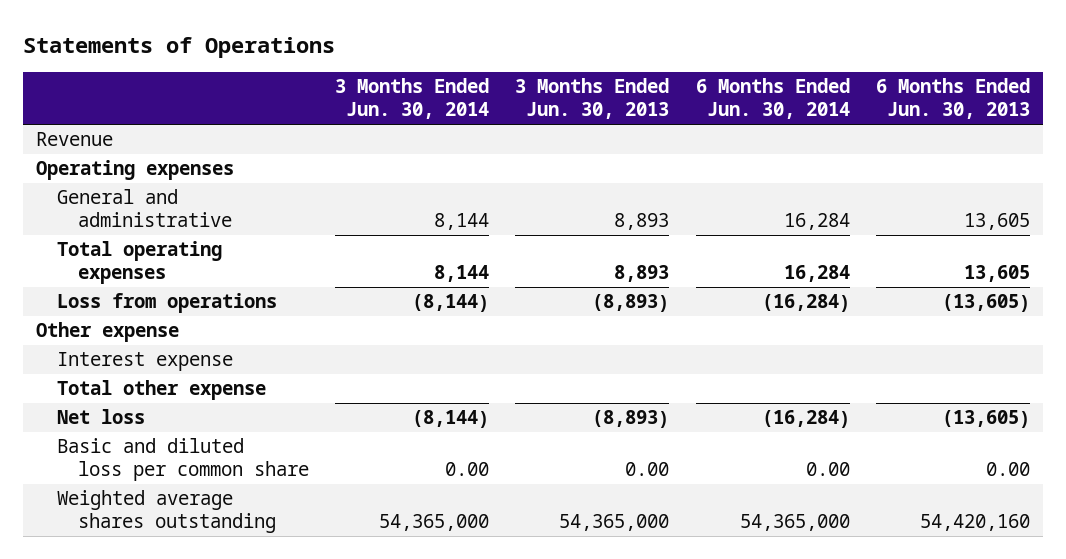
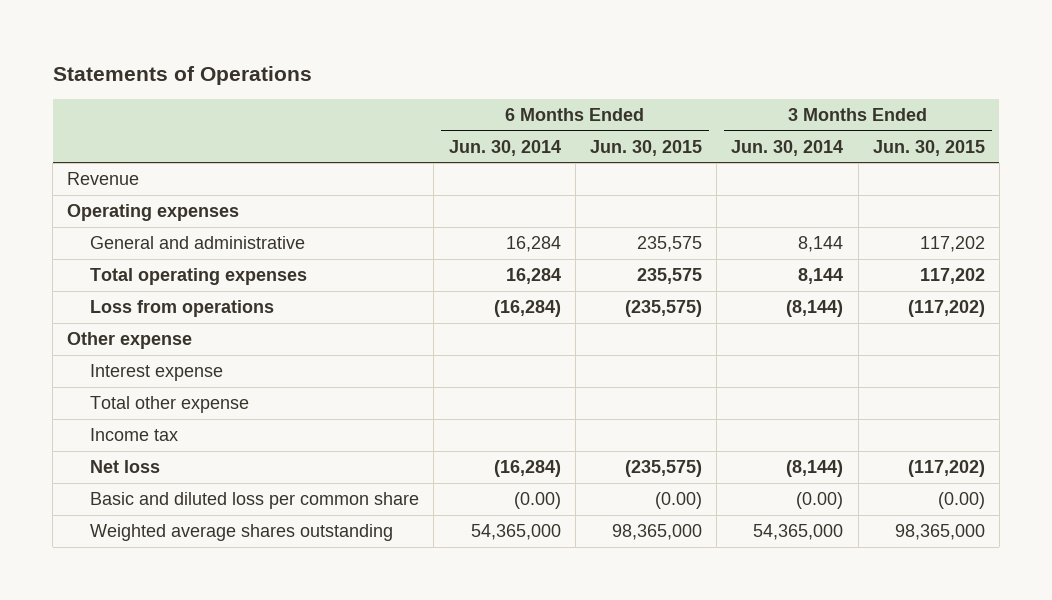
[515,78,670,120] 3 Months Ended Jun. 30, 2013 -> none
[876,78,1031,120] 6 Months Ended Jun. 30, 2013 -> none
none -> [589,139,702,156] Jun. 30, 2015
none -> [872,139,985,156] Jun. 30, 2015
none -> [90,428,179,442] Income tax
[445,462,490,477] 0.00 -> [796,492,844,510] (0.00)
[805,462,850,477] 0.00 -> [513,492,561,510] (0.00)

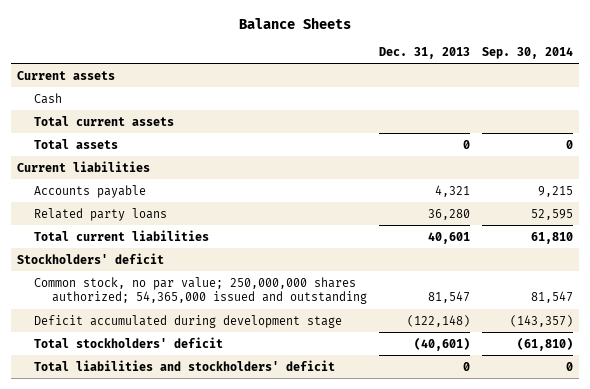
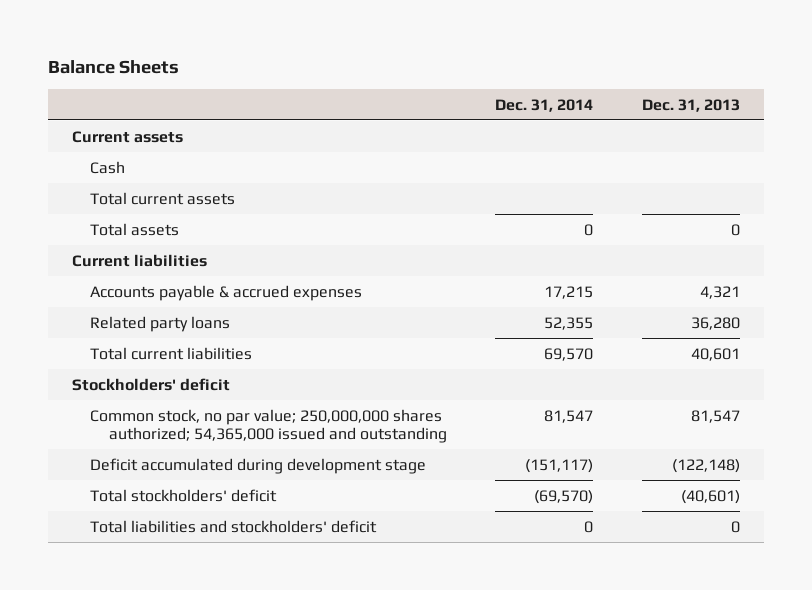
[482,46,574,59] Sep. 30, 2014 -> none
none -> [495,98,594,112] Dec. 31, 2014
[34,184,147,198] Accounts payable -> [90,284,363,301] Accounts payable & accrued expenses

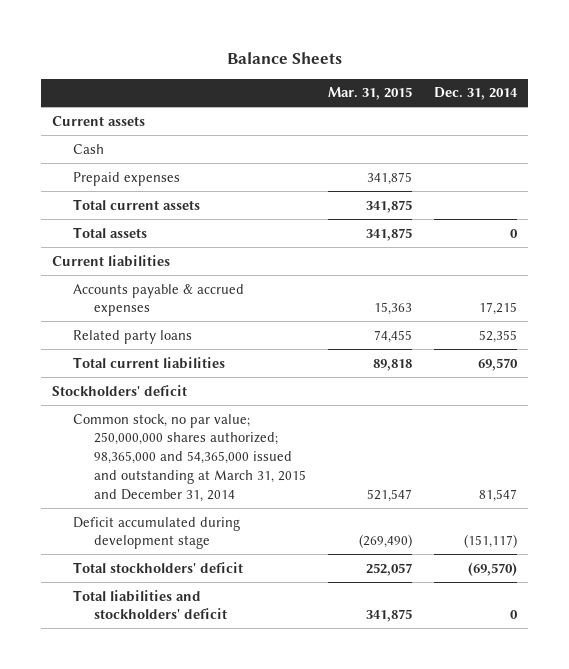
[641,98,740,112] Dec. 31, 2013 -> none
none -> [327,87,412,101] Mar. 31, 2015
none -> [73,171,181,186] Prepaid expenses
[90,408,447,444] Common stock, no par value; 250,000,000 shares authorized; 54,365,000 issued and outstanding -> [73,413,306,502] Common stock, no par value; 250,000,000 shares authorized; 98,365,000 and 54,365,000 issued and outstanding at March 31, 2015 and December 31, 2014

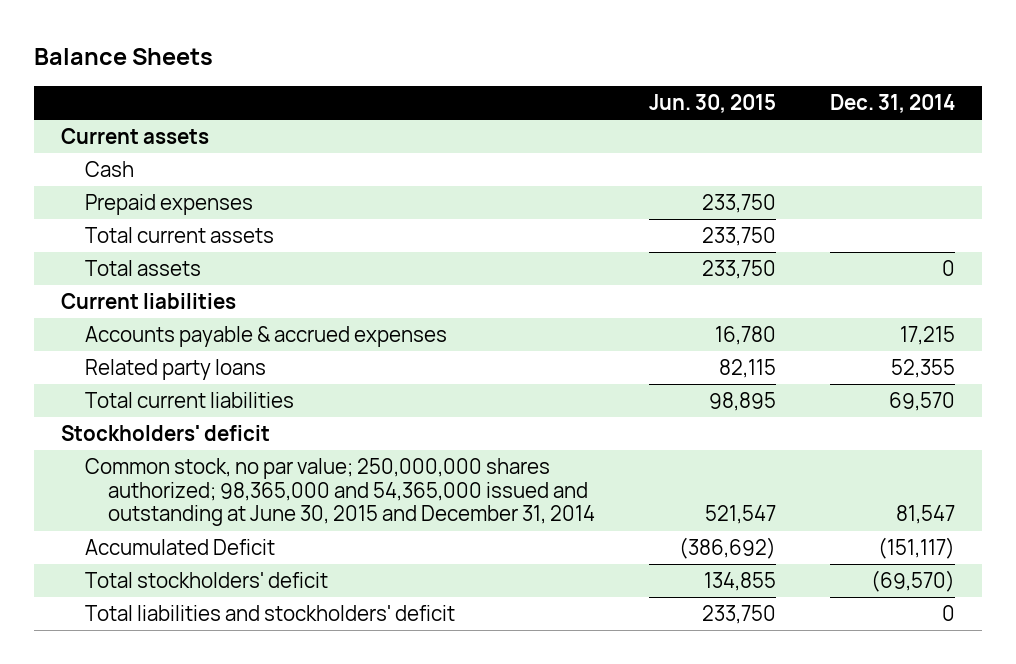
[327,87,412,101] Mar. 31, 2015 -> none
none -> [649,94,777,114] Jun. 30, 2015
[73,413,306,502] Common stock, no par value; 250,000,000 shares authorized; 98,365,000 and 54,365,000 issued and outstanding at March 31, 2015 and December 31, 2014 -> [84,458,596,527] Common stock, no par value; 250,000,000 shares authorized; 98,365,000 and 54,365,000 issued and outstanding at June 30, 2015 and December 31, 2014
[73,516,241,550] Deficit accumulated during development stage -> [84,539,275,556] Accumulated Deficit

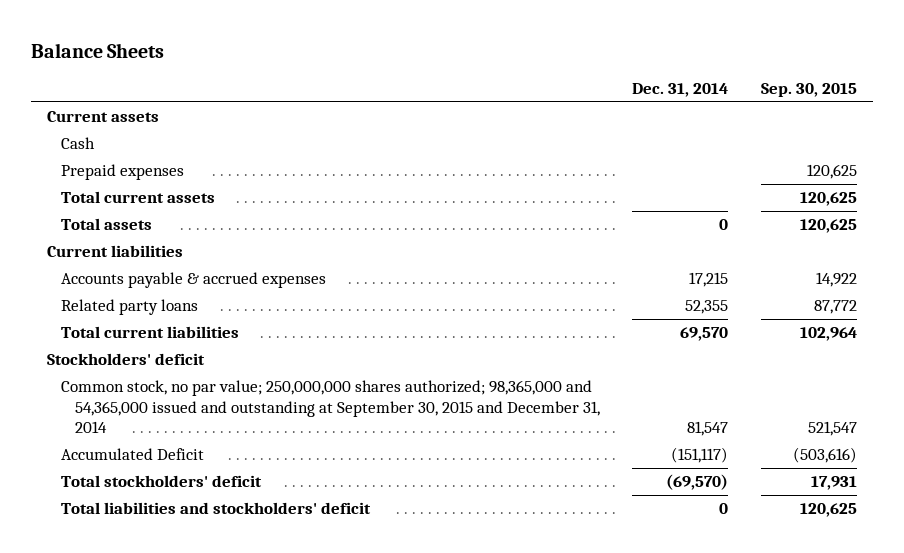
[649,94,777,114] Jun. 30, 2015 -> none
none -> [760,82,857,97] Sep. 30, 2015
[84,458,596,527] Common stock, no par value; 250,000,000 shares authorized; 98,365,000 and 54,365,000 issued and outstanding at June 30, 2015 and December 31, 2014 -> [61,380,601,433] Common stock, no par value; 250,000,000 shares authorized; 98,365,000 and 54,365,000 issued and outstanding at September 30, 2015 and December 31, 2014

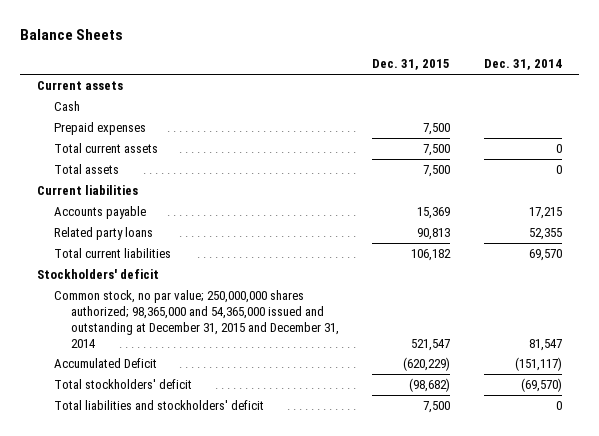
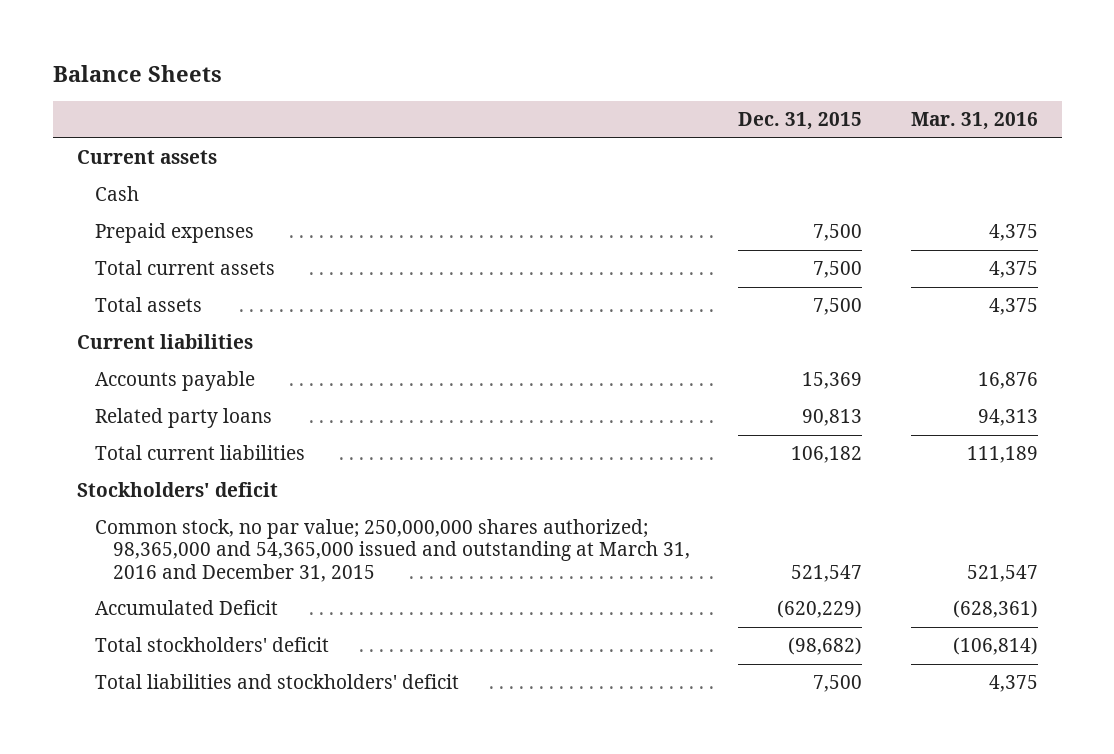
[484,59,563,71] Dec. 31, 2014 -> none
none -> [910,112,1038,131] Mar. 31, 2016
[53,289,339,348] Common stock, no par value; 250,000,000 shares authorized; 98,365,000 and 54,365,000 issued and outstanding at December 31, 2015 and December 31, 2014 -> [94,519,690,582] Common stock, no par value; 250,000,000 shares authorized; 98,365,000 and 54,365,000 issued and outstanding at March 31, 2016 and December 31, 2015

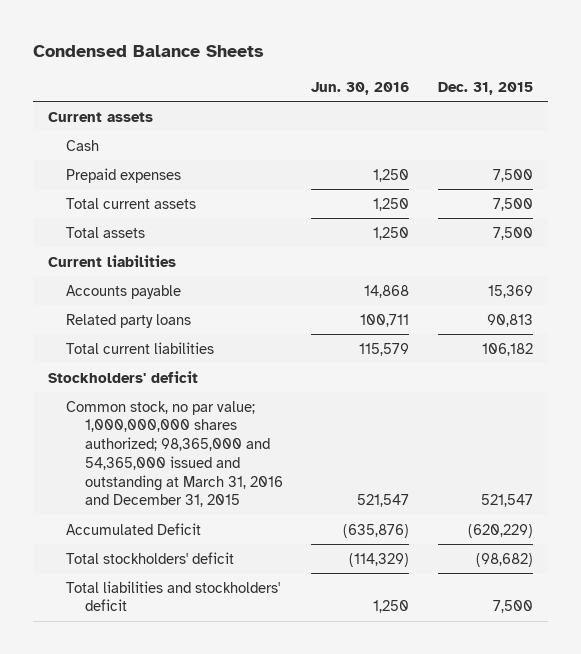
[52,65,222,83] Balance Sheets -> [33,44,265,57] Condensed Balance Sheets
[910,112,1038,131] Mar. 31, 2016 -> none
none -> [311,81,410,95] Jun. 30, 2016
[94,519,690,582] Common stock, no par value; 250,000,000 shares authorized; 98,365,000 and 54,365,000 issued and outstanding at March 31, 2016 and December 31, 2015 -> [66,400,283,508] Common stock, no par value; 1,000,000,000 shares authorized; 98,365,000 and 54,365,000 issued and outstanding at March 31, 2016 and December 31, 2015

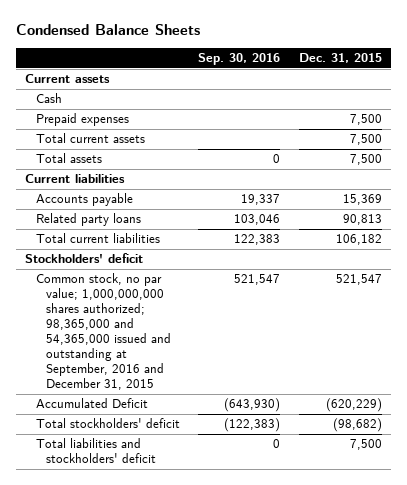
[311,81,410,95] Jun. 30, 2016 -> none
none -> [198,53,281,66] Sep. 30, 2016
[66,400,283,508] Common stock, no par value; 1,000,000,000 shares authorized; 98,365,000 and 54,365,000 issued and outstanding at March 31, 2016 and December 31, 2015 -> [35,273,171,391] Common stock, no par value; 1,000,000,000 shares authorized; 98,365,000 and 54,365,000 issued and outstanding at September, 2016 and December 31, 2015

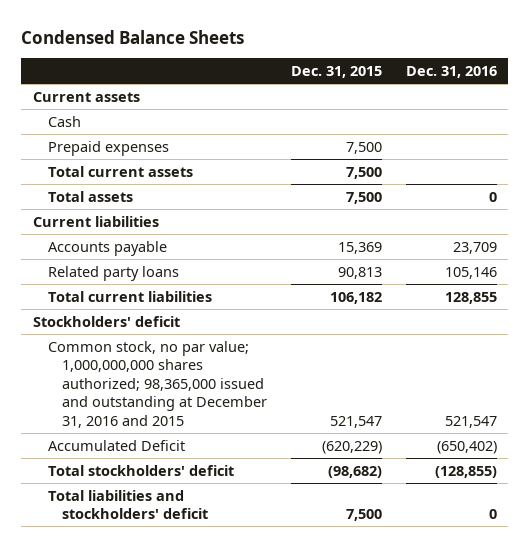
[198,53,281,66] Sep. 30, 2016 -> none
none -> [405,66,497,79] Dec. 31, 2016
[35,273,171,391] Common stock, no par value; 1,000,000,000 shares authorized; 98,365,000 and 54,365,000 issued and outstanding at September, 2016 and December 31, 2015 -> [47,340,268,428] Common stock, no par value; 1,000,000,000 shares authorized; 98,365,000 issued and outstanding at December 31, 2016 and 2015

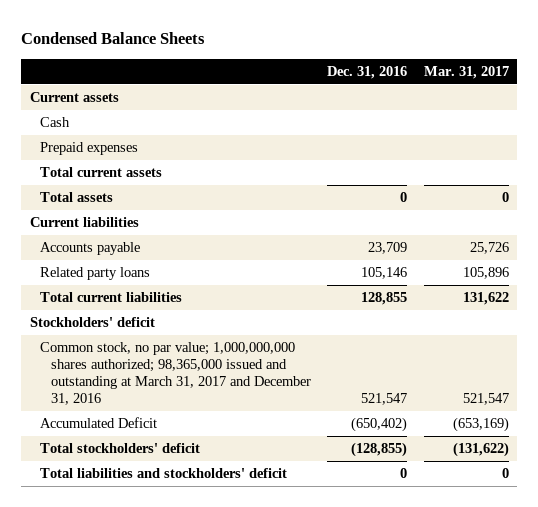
[290,66,382,79] Dec. 31, 2015 -> none
none -> [423,65,509,79] Mar. 31, 2017
[47,340,268,428] Common stock, no par value; 1,000,000,000 shares authorized; 98,365,000 issued and outstanding at December 31, 2016 and 2015 -> [40,342,312,406] Common stock, no par value; 1,000,000,000 shares authorized; 98,365,000 issued and outstanding at March 31, 2017 and December 31, 2016

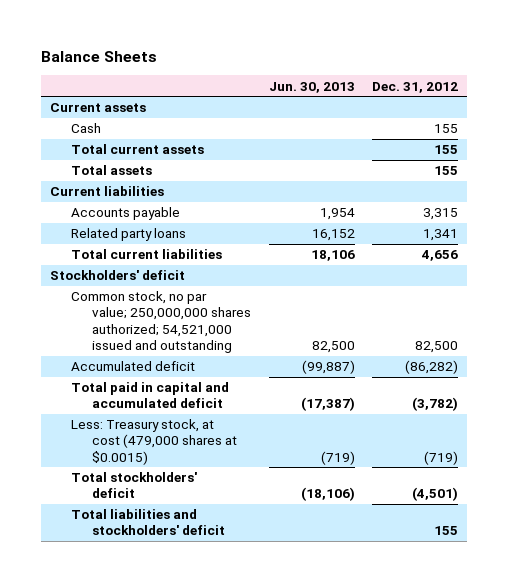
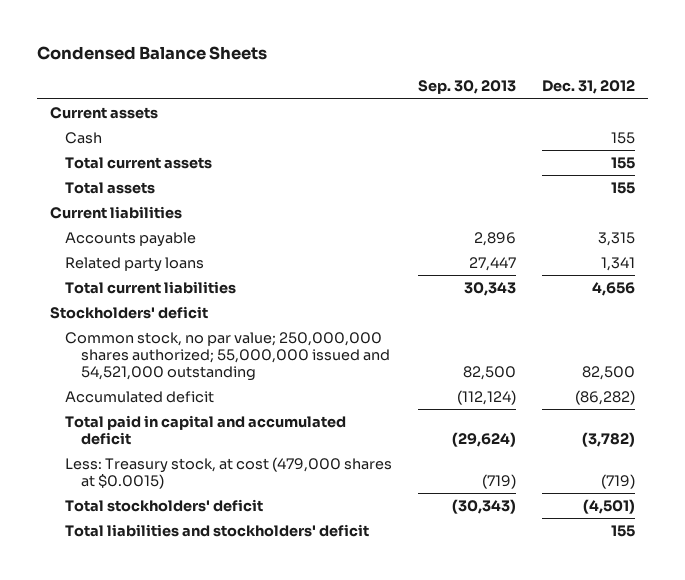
[41,51,158,63] Balance Sheets -> [36,45,267,60] Condensed Balance Sheets
[268,81,355,93] Jun. 30, 2013 -> none
none -> [418,80,517,95] Sep. 30, 2013
[71,291,252,353] Common stock, no par value; 250,000,000 shares authorized; 54,521,000 issued and outstanding -> [65,331,390,382] Common stock, no par value; 250,000,000 shares authorized; 55,000,000 issued and 54,521,000 outstanding

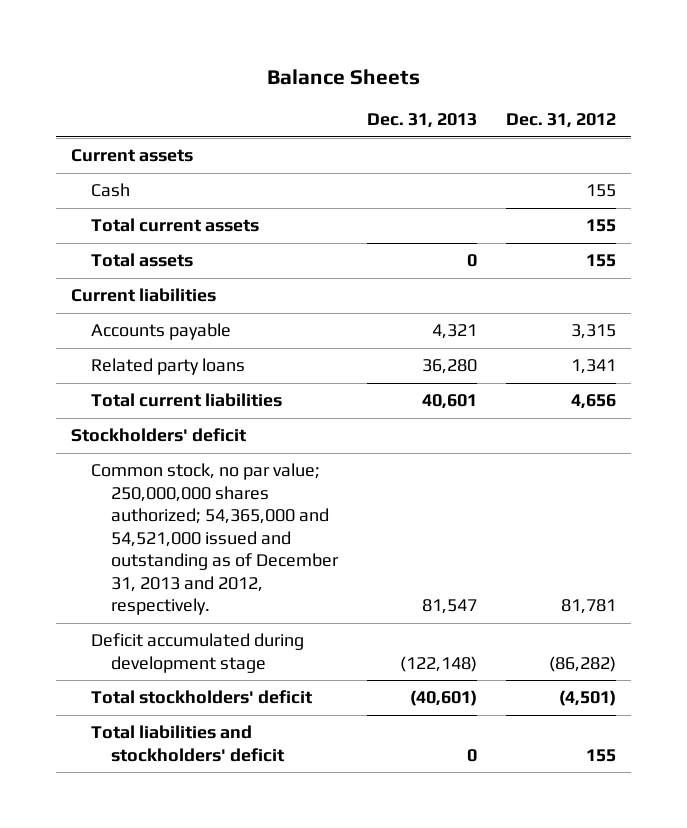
[36,45,267,60] Condensed Balance Sheets -> [266,69,420,86] Balance Sheets
[418,80,517,95] Sep. 30, 2013 -> none
none -> [367,113,478,129] Dec. 31, 2013
[65,414,347,445] Total paid in capital and accumulated deficit -> none
[65,456,393,489] Less: Treasury stock, at cost (479,000 shares at $0.0015) -> none
[65,331,390,382] Common stock, no par value; 250,000,000 shares authorized; 55,000,000 issued and 54,521,000 outstanding -> [90,463,340,616] Common stock, no par value; 250,000,000 shares authorized; 54,365,000 and 54,521,000 issued and outstanding as of December 31, 2013 and 2012, respectively.
[582,366,636,381] 82,500 -> [561,599,617,615] 81,781
[65,390,215,403] Accumulated deficit -> [90,633,304,673] Deficit accumulated during development stage

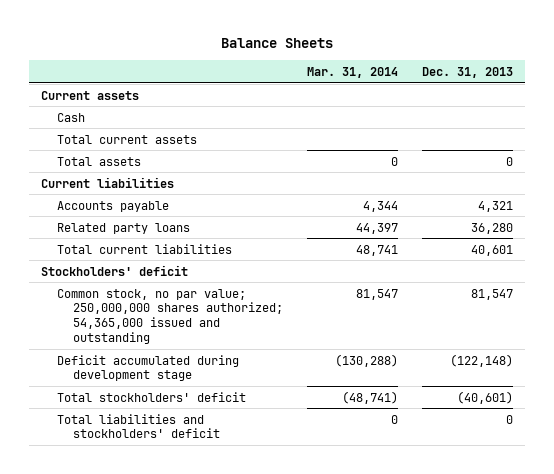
[506,113,617,129] Dec. 31, 2012 -> none
none -> [307,67,399,79] Mar. 31, 2014
[90,463,340,616] Common stock, no par value; 250,000,000 shares authorized; 54,365,000 and 54,521,000 issued and outstanding as of December 31, 2013 and 2012, respectively. -> [57,288,284,344] Common stock, no par value; 250,000,000 shares authorized; 54,365,000 issued and outstanding

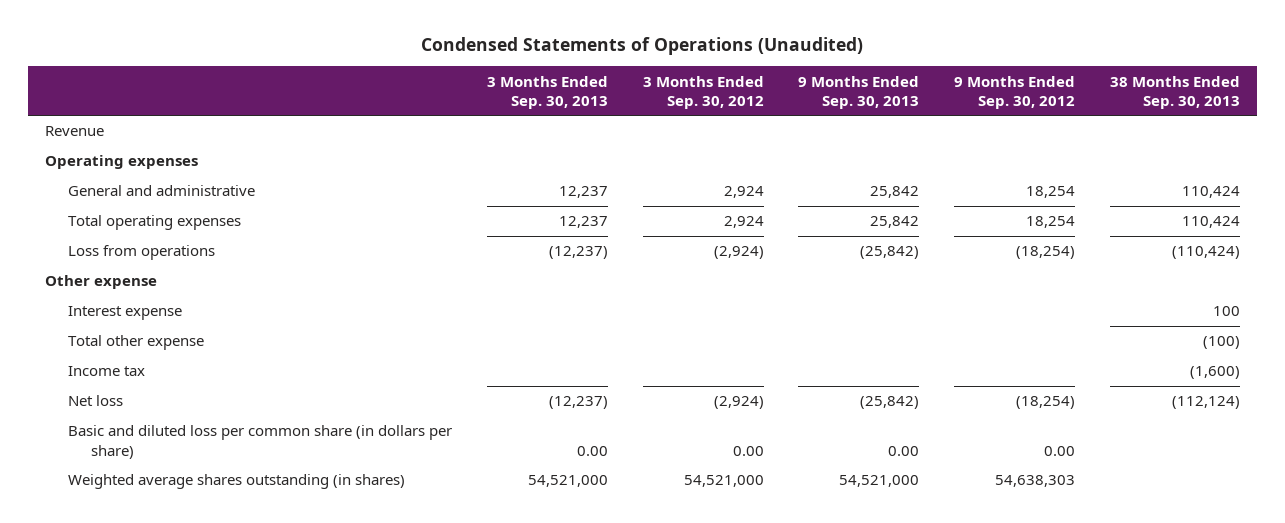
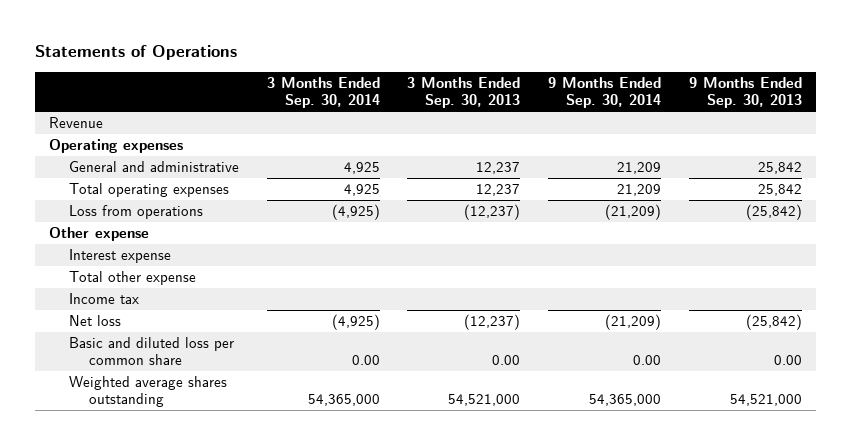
[421,37,864,56] Condensed Statements of Operations (Unaudited) -> [35,45,238,61] Statements of Operations
[642,75,764,109] 3 Months Ended Sep. 30, 2012 -> none
[953,75,1075,109] 9 Months Ended Sep. 30, 2012 -> none
[1109,75,1240,109] 38 Months Ended Sep. 30, 2013 -> none
none -> [266,77,380,109] 3 Months Ended Sep. 30, 2014
none -> [548,77,662,109] 9 Months Ended Sep. 30, 2014
[68,425,453,459] Basic and diluted loss per common share (in dollars per share) -> [68,337,234,366] Basic and diluted loss per common share
[68,474,406,490] Weighted average shares outstanding (in shares) -> [68,376,227,408] Weighted average shares outstanding

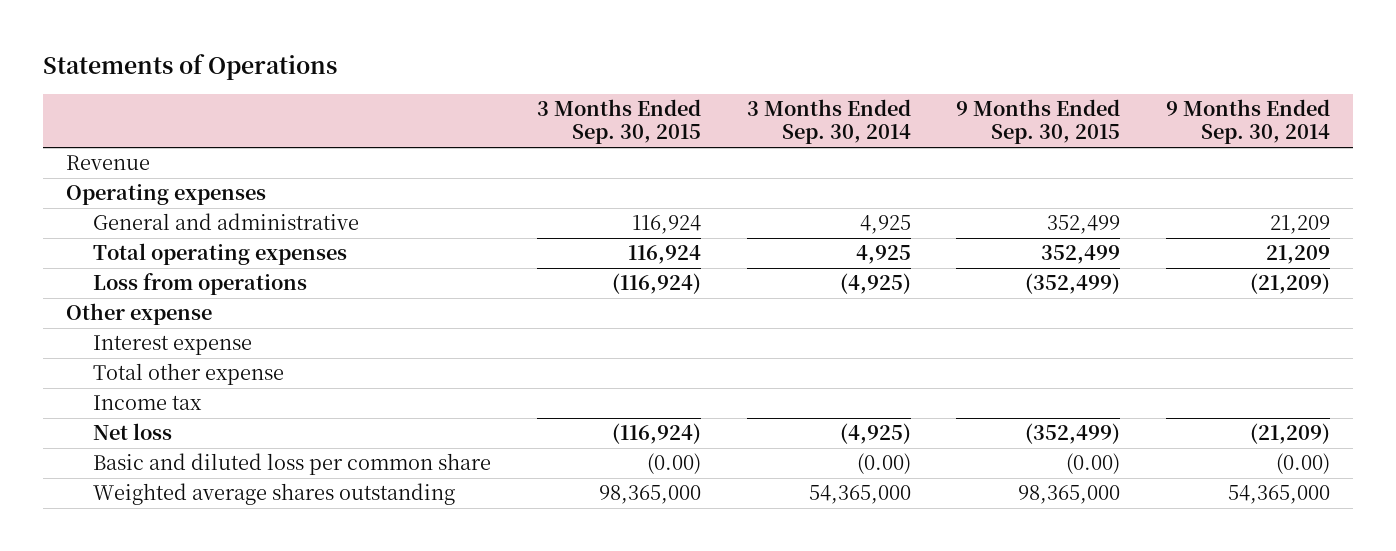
[407,77,521,109] 3 Months Ended Sep. 30, 2013 -> none
[689,77,803,109] 9 Months Ended Sep. 30, 2013 -> none
none -> [537,99,702,145] 3 Months Ended Sep. 30, 2015
none -> [956,99,1121,145] 9 Months Ended Sep. 30, 2015
[351,355,380,366] 0.00 -> [856,453,911,475] (0.00)
[633,355,662,366] 0.00 -> [1275,453,1330,475] (0.00)

